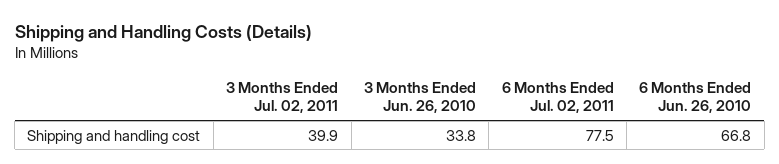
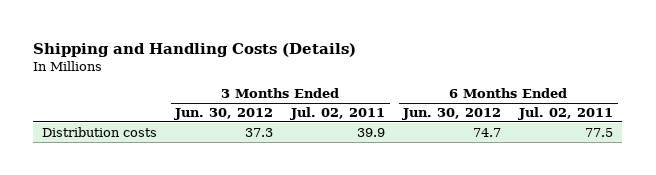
[363,82,476,114] 3 Months Ended Jun. 26, 2010 -> none
[639,82,752,114] 6 Months Ended Jun. 26, 2010 -> none
none -> [174,108,274,121] Jun. 30, 2012
none -> [402,108,502,121] Jun. 30, 2012
[27,129,201,144] Shipping and handling cost -> [42,127,158,138] Distribution costs

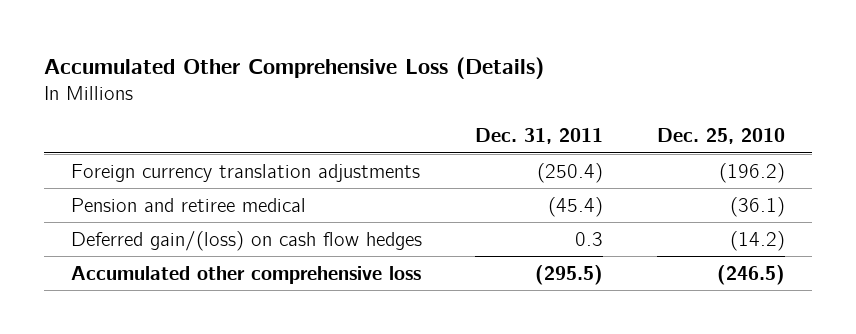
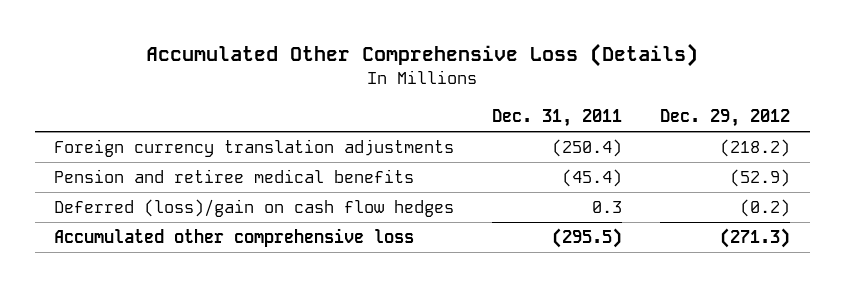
[657,128,786,145] Dec. 25, 2010 -> none
none -> [660,109,791,128] Dec. 29, 2012
[70,197,306,212] Pension and retiree medical -> [53,169,414,184] Pension and retiree medical benefits
[70,230,422,251] Deferred gain/(loss) on cash flow hedges -> [53,199,454,218] Deferred (loss)/gain on cash flow hedges

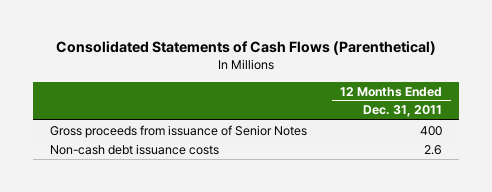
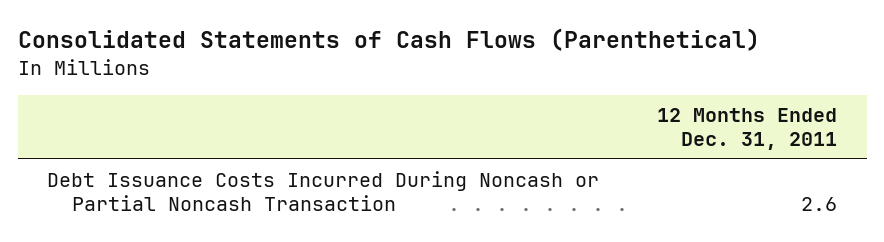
[49,124,307,138] Gross proceeds from issuance of Senior Notes -> none
[49,143,219,155] Non-cash debt issuance costs -> [46,170,599,212] Debt Issuance Costs Incurred During Noncash or Partial Noncash Transaction

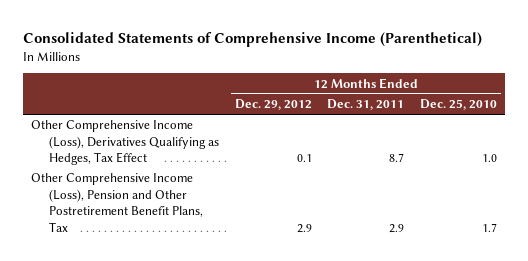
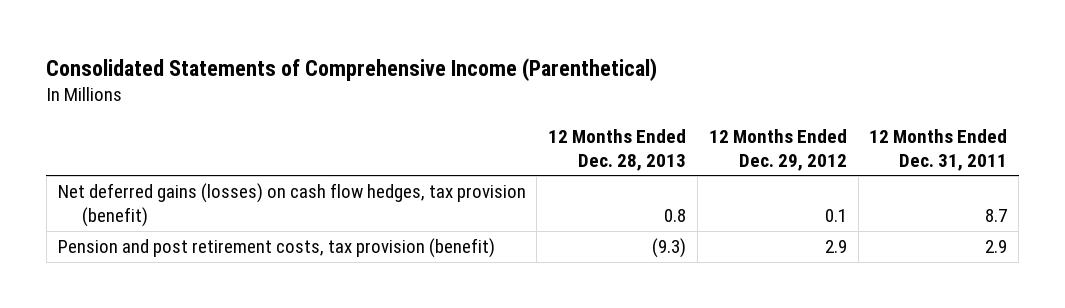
[420,99,498,111] Dec. 25, 2010 -> none
none -> [548,128,687,171] 12 Months Ended Dec. 28, 2013
[31,120,220,166] Other Comprehensive Income (Loss), Derivatives Qualifying as Hedges, Tax Effect -> [57,183,526,228] Net deferred gains (losses) on cash flow hedges, tax provision (benefit)
[31,173,204,232] Other Comprehensive Income (Loss), Pension and Other Postretirement Benefit Plans, Tax -> [57,238,495,259] Pension and post retirement costs, tax provision (benefit)

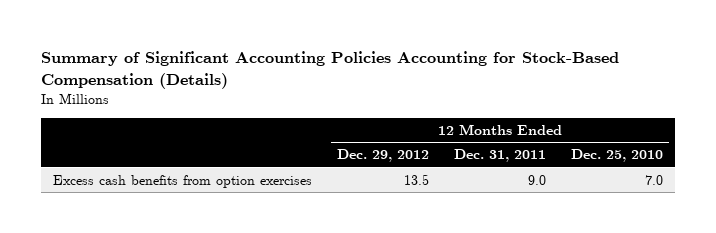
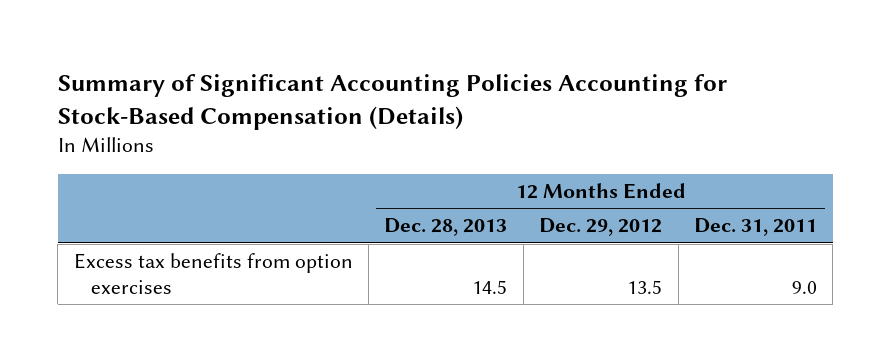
[570,149,663,163] Dec. 25, 2010 -> none
none -> [384,218,508,237] Dec. 28, 2013
[53,175,313,189] Excess cash benefits from option exercises -> [73,253,353,294] Excess tax benefits from option exercises

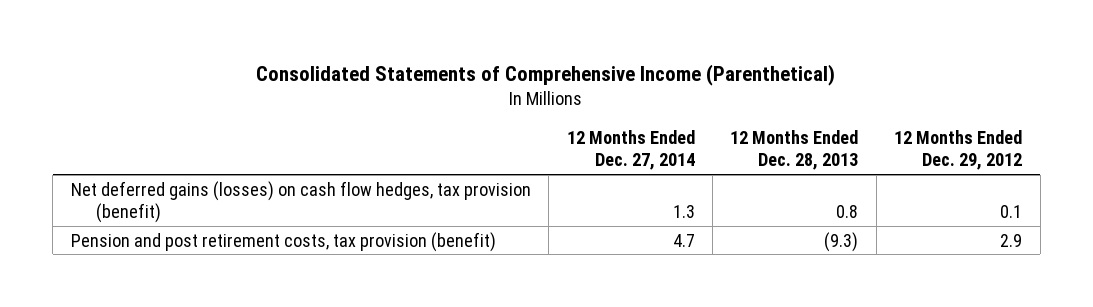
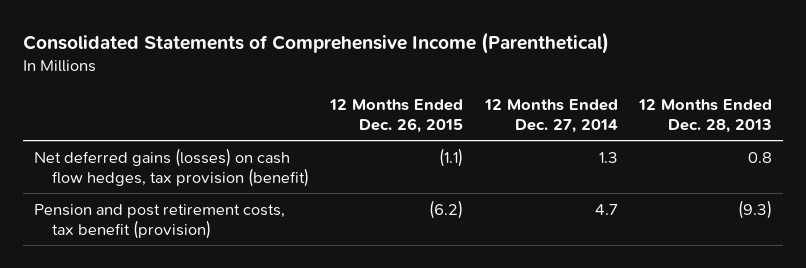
[894,129,1023,171] 12 Months Ended Dec. 29, 2012 -> none
none -> [329,98,464,133] 12 Months Ended Dec. 26, 2015
[70,231,496,252] Pension and post retirement costs, tax provision (benefit) -> [34,203,286,239] Pension and post retirement costs, tax benefit (provision)

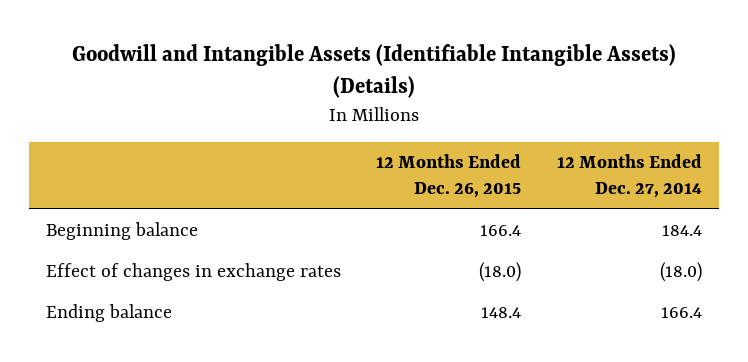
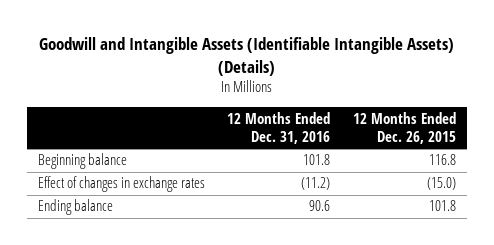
[556,154,702,199] 12 Months Ended Dec. 27, 2014 -> none
none -> [227,111,331,145] 12 Months Ended Dec. 31, 2016
[480,225,522,237] 166.4 -> [428,154,456,166] 116.8
[479,262,522,283] (18.0) -> [426,177,456,191] (15.0)
[481,307,522,319] 148.4 -> [428,200,456,212] 101.8

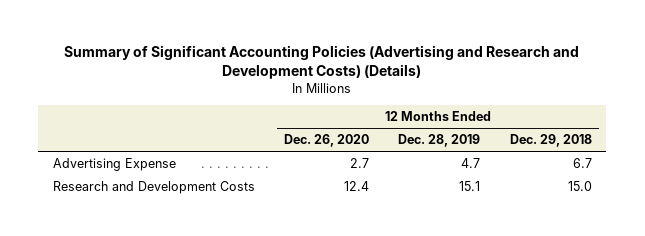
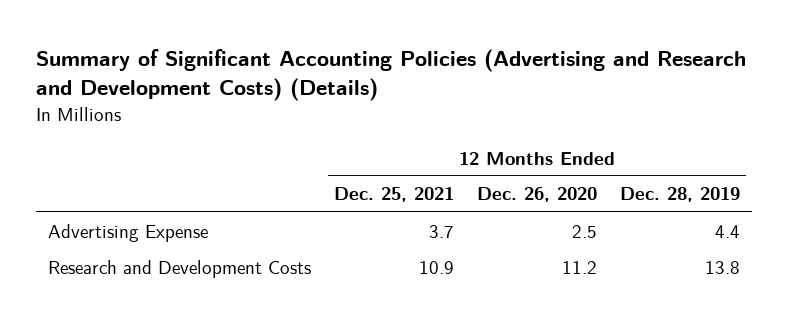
[509,134,592,148] Dec. 29, 2018 -> none
none -> [333,187,454,203] Dec. 25, 2021
[350,158,370,169] 2.7 -> [572,224,598,238] 2.5
[461,158,481,169] 4.7 -> [715,224,741,238] 4.4
[344,181,370,192] 12.4 -> [562,260,598,274] 11.2
[459,181,481,192] 15.1 -> [705,260,741,274] 13.8

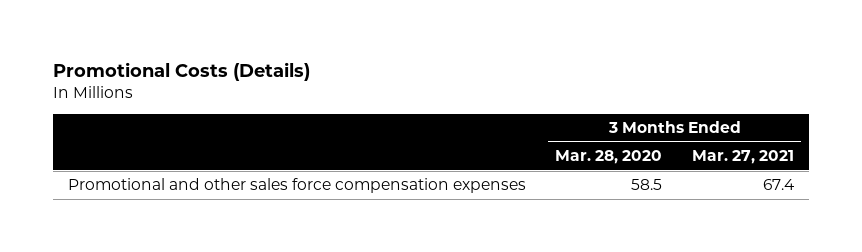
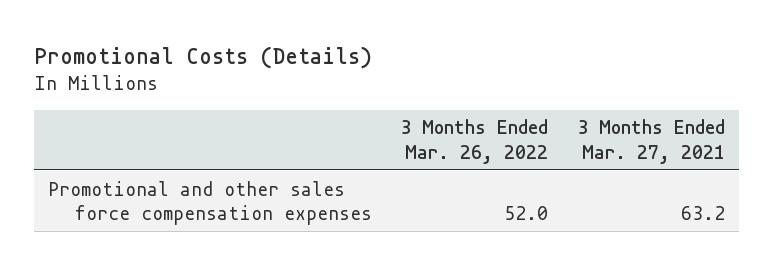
[555,150,663,165] Mar. 28, 2020 -> none
none -> [400,119,549,164] 3 Months Ended Mar. 26, 2022
[762,179,795,191] 67.4 -> [680,205,725,220] 63.2

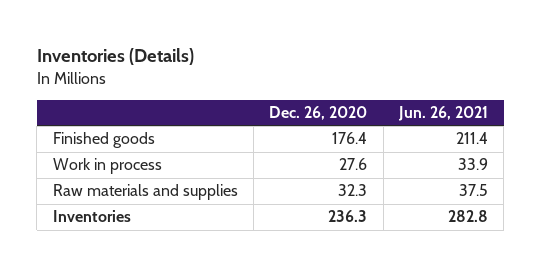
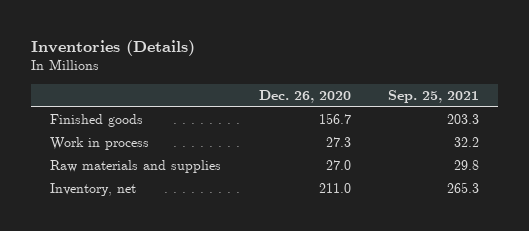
[398,106,489,122] Jun. 26, 2021 -> none
none -> [388,90,480,104] Sep. 25, 2021
[52,210,131,223] Inventories -> none
[332,132,368,145] 176.4 -> [318,113,351,125] 156.7
[339,158,368,171] 27.6 -> [325,137,351,148] 27.3
[338,184,368,197] 32.3 -> [325,160,351,171] 27.0
none -> [49,183,136,197] Inventory, net

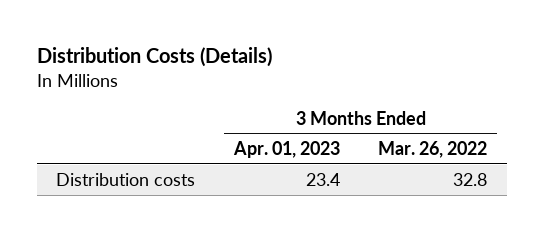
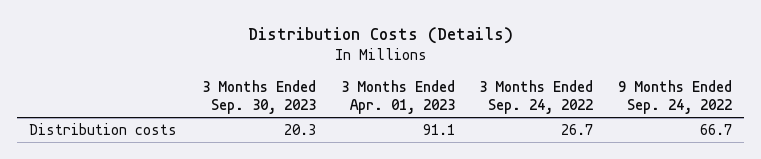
[378,141,488,159] Mar. 26, 2022 -> none
none -> [201,79,316,115] 3 Months Ended Sep. 30, 2023
none -> [479,79,594,115] 3 Months Ended Sep. 24, 2022
none -> [617,79,732,115] 9 Months Ended Sep. 24, 2022
[305,173,340,187] 23.4 -> [422,123,455,135] 91.1

